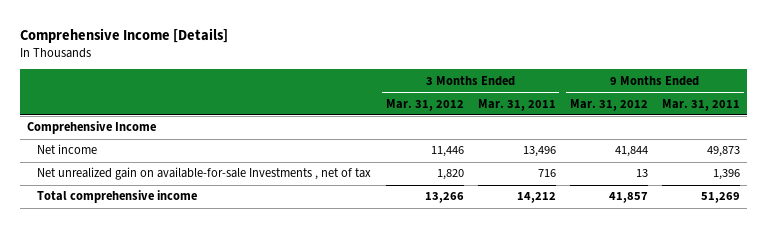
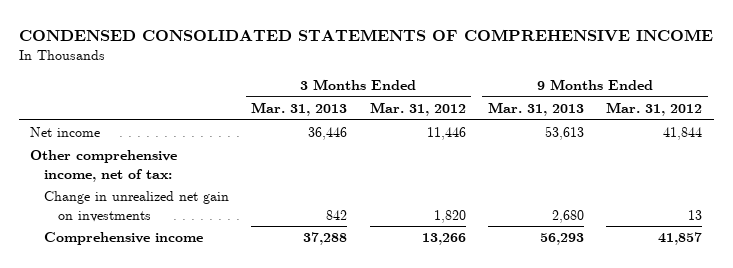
[20,27,229,43] Comprehensive Income [Details] -> [18,28,713,42] CONDENSED CONSOLIDATED STATEMENTS OF COMPREHENSIVE INCOME
[477,98,556,111] Mar. 31, 2011 -> none
[662,98,741,111] Mar. 31, 2011 -> none
none -> [251,102,348,117] Mar. 31, 2013
none -> [488,102,585,117] Mar. 31, 2013
[27,121,157,135] Comprehensive Income -> none
none -> [30,150,178,182] Other comprehensive income, net of tax:
[37,167,372,181] Net unrealized gain on available-for-sale Investments , net of tax -> [43,191,229,222] Change in unrealized net gain on investments
[37,190,198,204] Total comprehensive income -> [43,232,203,246] Comprehensive income

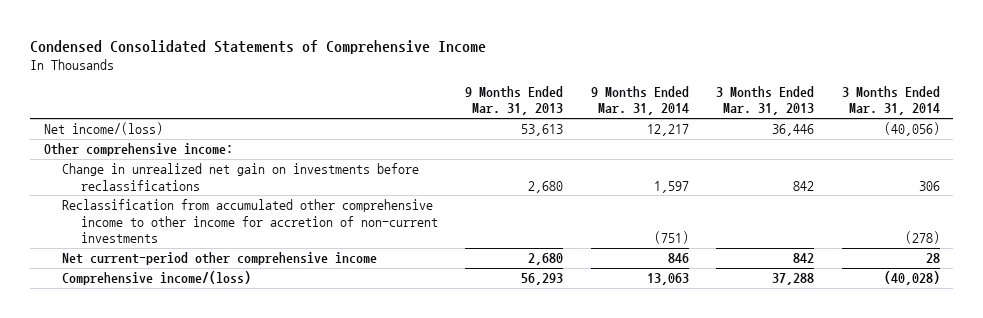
[18,28,713,42] CONDENSED CONSOLIDATED STATEMENTS OF COMPREHENSIVE INCOME -> [29,39,486,54] Condensed Consolidated Statements of Comprehensive Income
[369,102,466,117] Mar. 31, 2012 -> none
[606,102,703,117] Mar. 31, 2012 -> none
none -> [590,85,689,116] 9 Months Ended Mar. 31, 2014
none -> [841,85,940,116] 3 Months Ended Mar. 31, 2014
[30,127,101,138] Net income -> [43,122,163,136] Net income/(loss)
[30,150,178,182] Other comprehensive income, net of tax: -> [43,143,233,157] Other comprehensive income:
[43,191,229,222] Change in unrealized net gain on investments -> [62,163,420,191] Change in unrealized net gain on investments before reclassifications
none -> [62,199,438,244] Reclassification from accumulated other comprehensive income to other income for accretion of non-current investments
none -> [62,252,378,266] Net current-period other comprehensive income
[43,232,203,246] Comprehensive income -> [62,271,252,286] Comprehensive income/(loss)

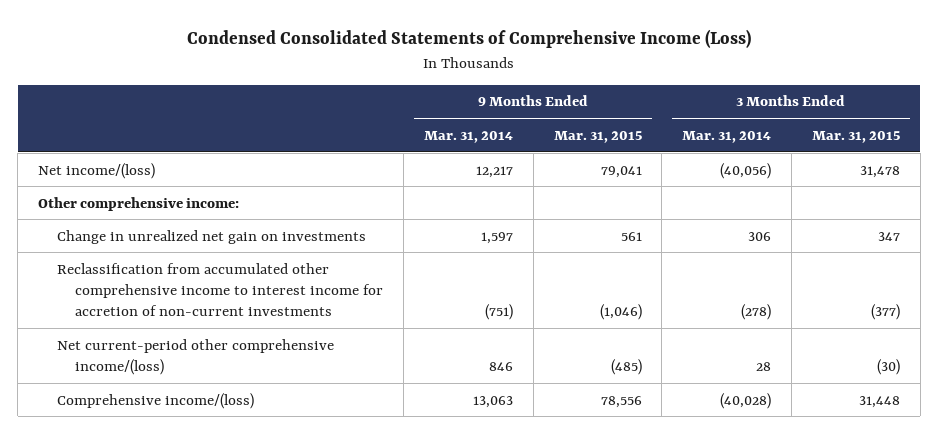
[29,39,486,54] Condensed Consolidated Statements of Comprehensive Income -> [187,29,752,49] Condensed Consolidated Statements of Comprehensive Income (Loss)
[465,85,564,116] 9 Months Ended Mar. 31, 2013 -> none
[716,85,815,116] 3 Months Ended Mar. 31, 2013 -> none
none -> [553,130,642,143] Mar. 31, 2015
none -> [812,130,901,143] Mar. 31, 2015
[62,163,420,191] Change in unrealized net gain on investments before reclassifications -> [56,229,366,244] Change in unrealized net gain on investments
[62,199,438,244] Reclassification from accumulated other comprehensive income to other income for accretion of non-current investments -> [56,262,384,317] Reclassification from accumulated other comprehensive income to interest income for accretion of non-current investments
[62,252,378,266] Net current-period other comprehensive income -> [56,338,334,375] Net current-period other comprehensive income/(loss)

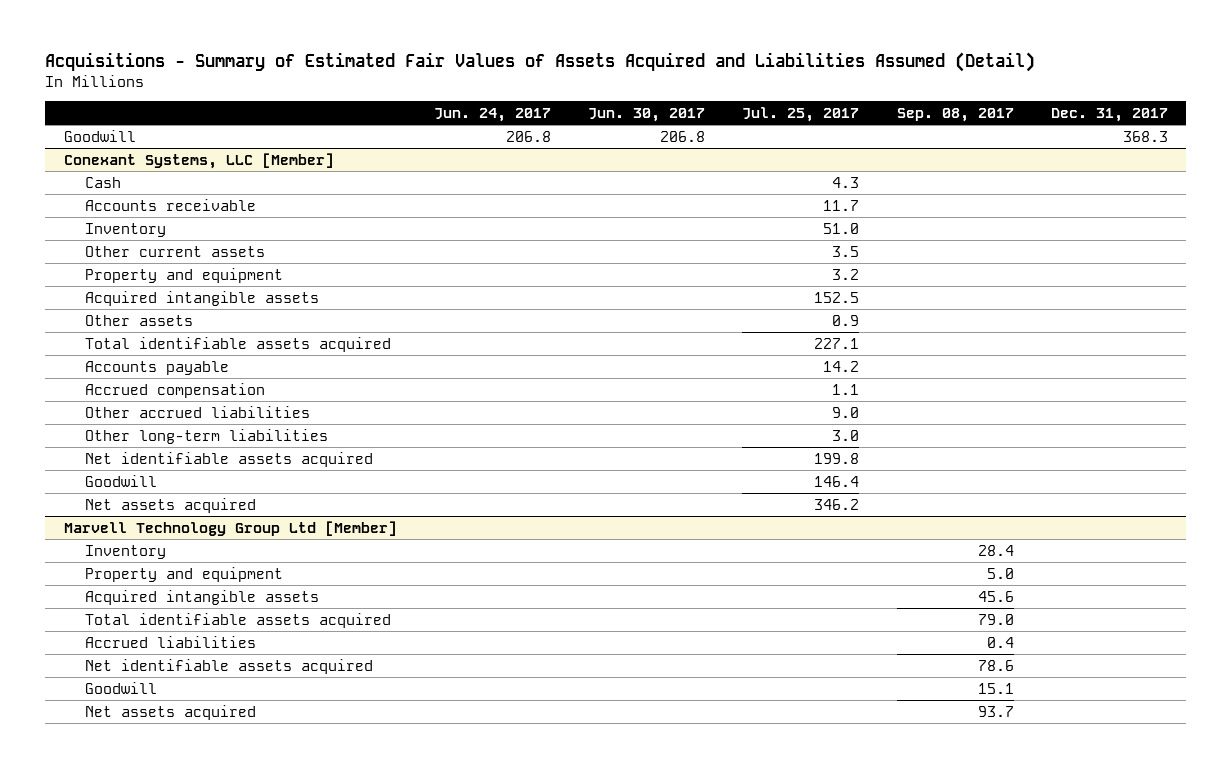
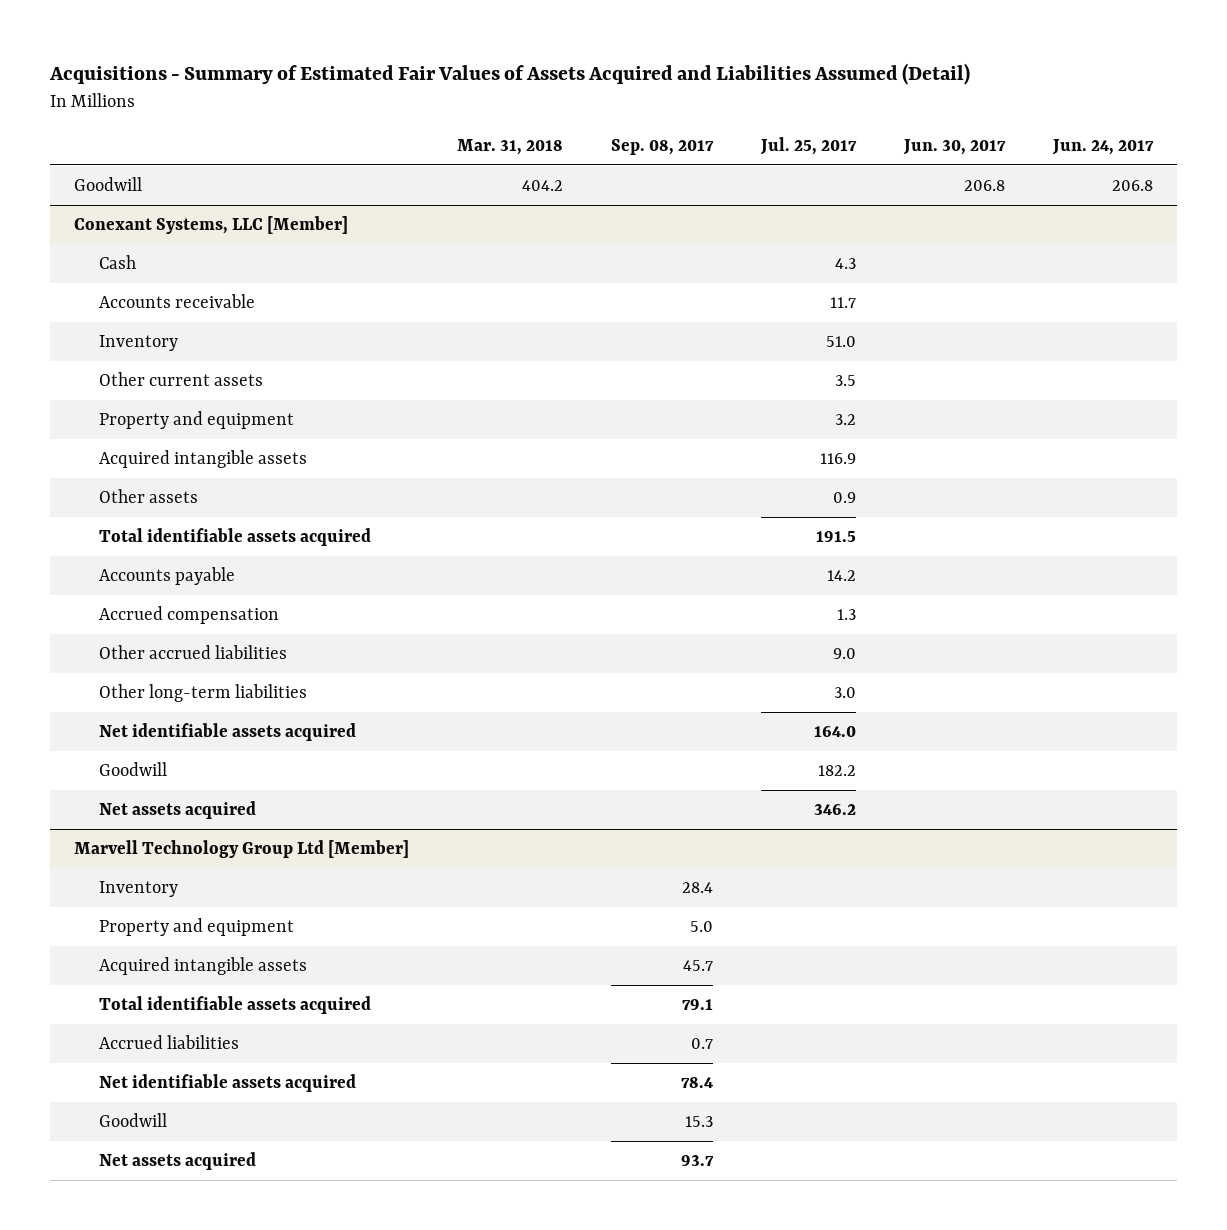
[1050,107,1168,122] Dec. 31, 2017 -> none
none -> [457,138,564,155] Mar. 31, 2018
[814,291,860,303] 152.5 -> [820,452,857,464] 116.9
[814,337,860,349] 227.1 -> [816,530,857,542] 191.5
[832,383,860,395] 1.1 -> [837,608,857,620] 1.3
[814,452,860,464] 199.8 -> [814,725,857,737] 164.0
[814,475,860,487] 146.4 -> [818,764,857,776] 182.2
[977,590,1014,602] 45.6 -> [683,959,714,971] 45.7
[977,613,1014,625] 79.0 -> [682,998,714,1010] 79.1
[986,636,1014,648] 0.4 -> [691,1037,714,1049] 0.7
[977,659,1014,671] 78.6 -> [681,1076,714,1088] 78.4
[977,682,1014,694] 15.1 -> [685,1115,714,1127] 15.3

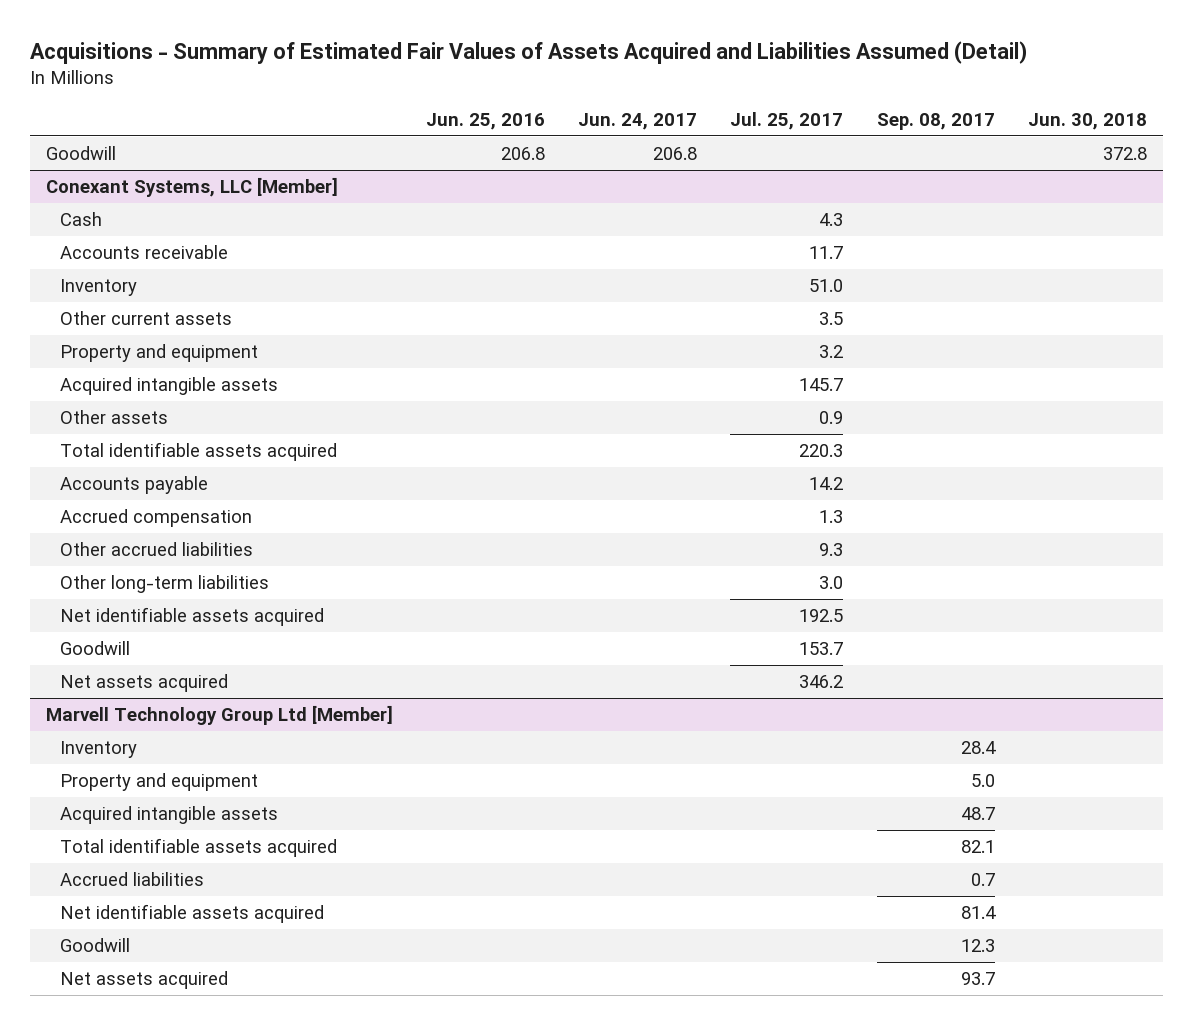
[457,138,564,155] Mar. 31, 2018 -> none
[903,138,1007,155] Jun. 30, 2017 -> none
none -> [426,112,546,130] Jun. 25, 2016
none -> [1027,112,1147,130] Jun. 30, 2018
[820,452,857,464] 116.9 -> [799,378,844,392] 145.7
[816,530,857,542] 191.5 -> [799,444,844,458] 220.3
[833,647,857,659] 9.0 -> [819,543,844,557] 9.3
[814,725,857,737] 164.0 -> [799,609,844,623] 192.5
[818,764,857,776] 182.2 -> [799,642,844,656] 153.7
[683,959,714,971] 45.7 -> [960,807,995,821] 48.7
[682,998,714,1010] 79.1 -> [960,840,995,854] 82.1
[681,1076,714,1088] 78.4 -> [960,906,996,920] 81.4
[685,1115,714,1127] 15.3 -> [960,939,995,953] 12.3

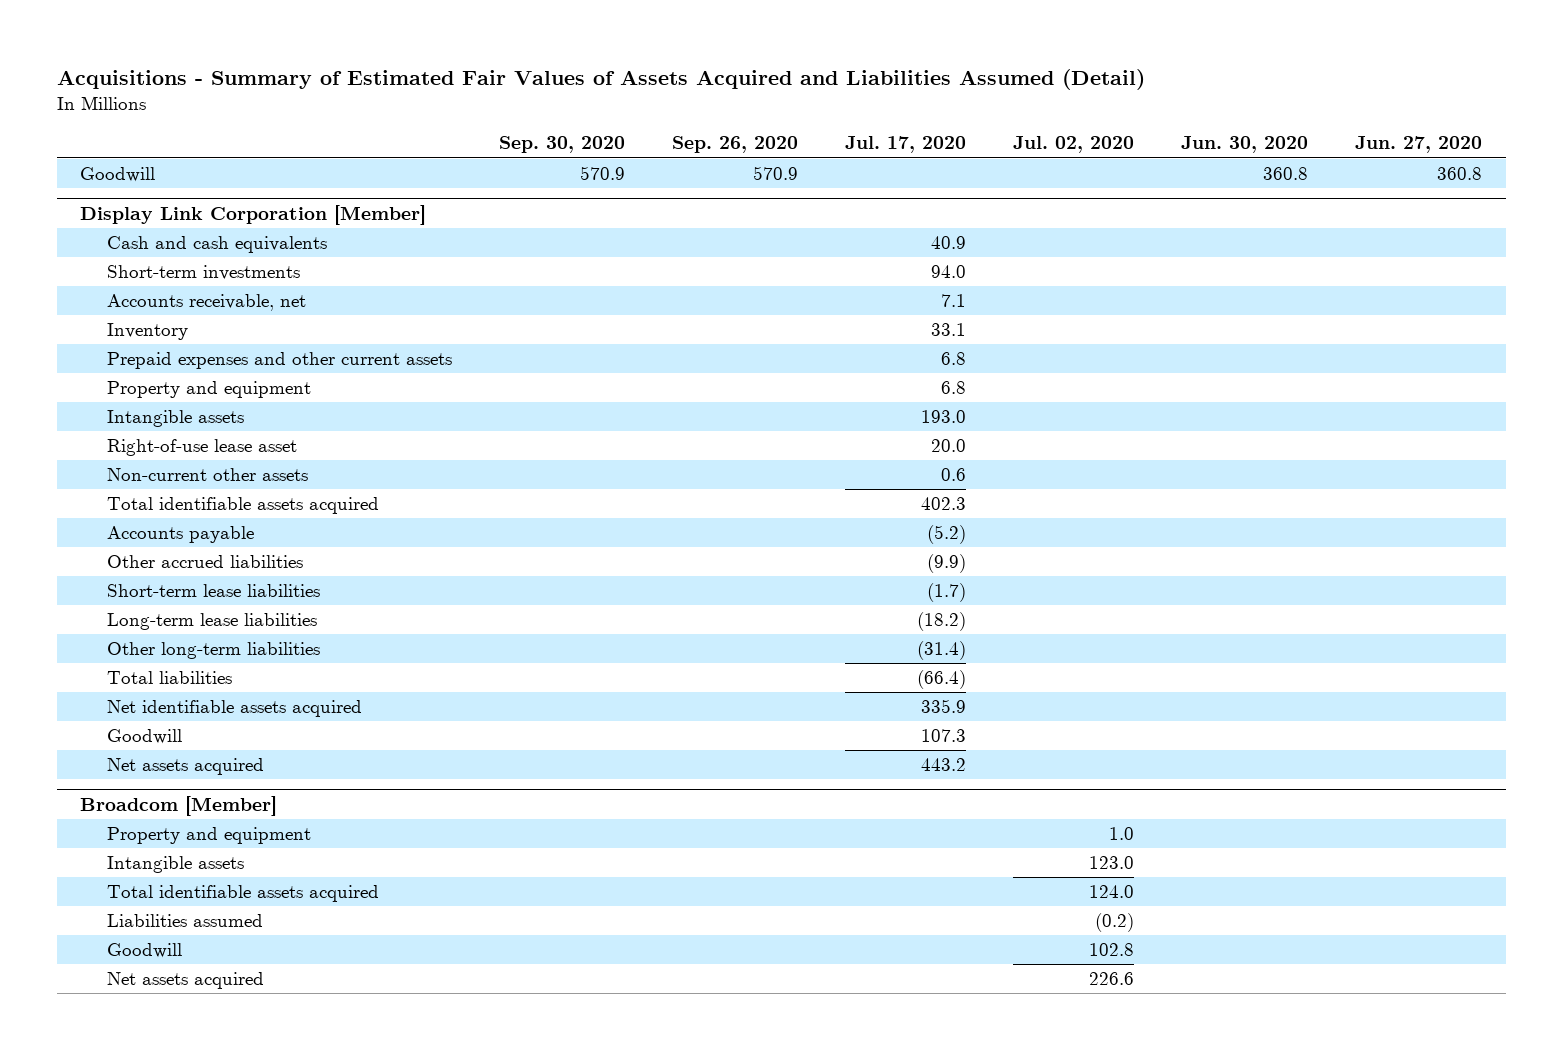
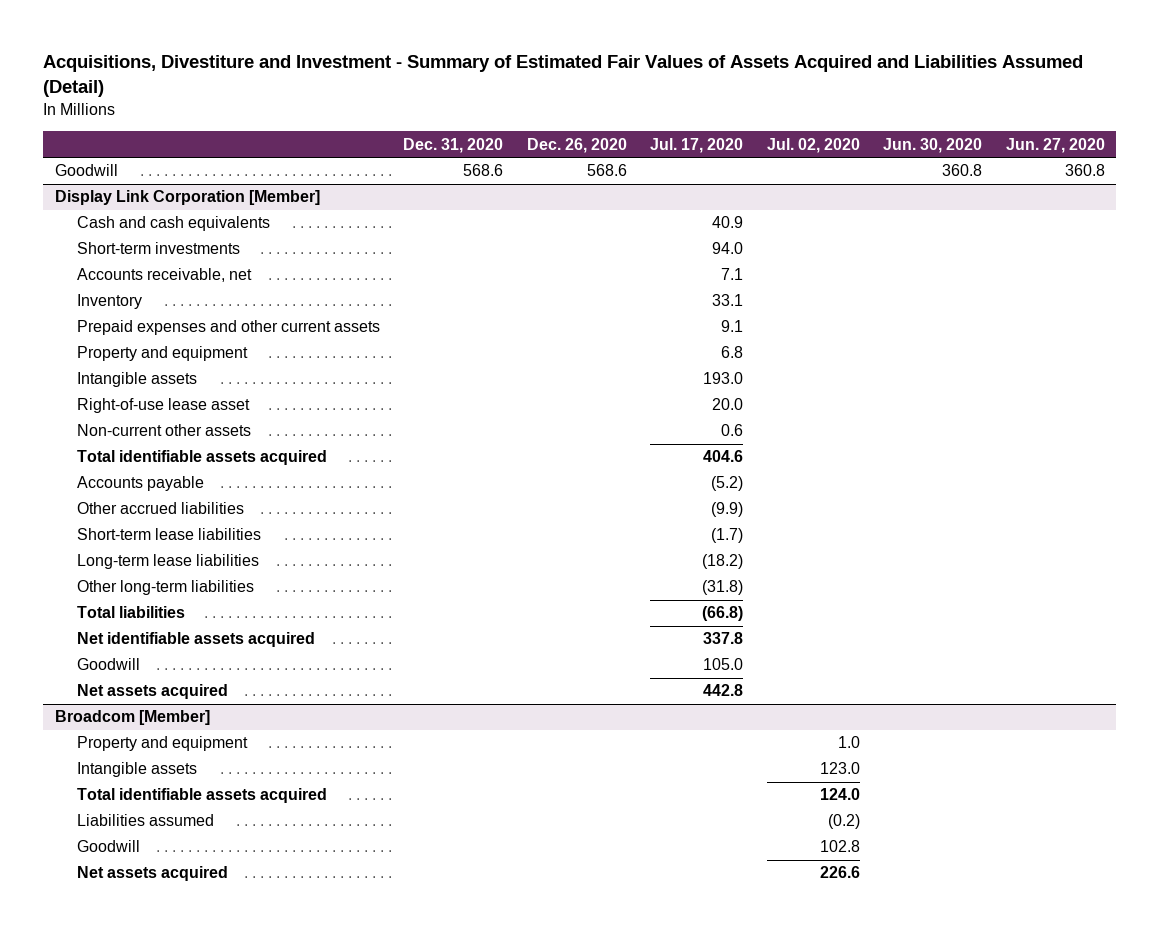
[56,69,1145,91] Acquisitions - Summary of Estimated Fair Values of Assets Acquired and Liabilities Assumed (Detail) -> [42,55,1083,98] Acquisitions, Divestiture and Investment - Summary of Estimated Fair Values of Assets Acquired and Liabilities Assumed (Detail)
[498,136,625,154] Sep. 30, 2020 -> none
[672,136,799,154] Sep. 26, 2020 -> none
none -> [403,137,504,153] Dec. 31, 2020
none -> [526,137,627,153] Dec. 26, 2020
[941,351,967,365] 6.8 -> [721,320,744,333] 9.1
[921,496,967,510] 402.3 -> [703,450,744,463] 404.6
[917,640,967,660] (31.4) -> [702,580,744,596] (31.8)
[917,669,967,689] (66.4) -> [702,606,744,622] (66.8)
[921,698,967,713] 335.9 -> [703,632,744,645] 337.8
[921,728,967,742] 107.3 -> [703,658,744,671] 105.0
[921,757,967,771] 443.2 -> [703,684,744,697] 442.8

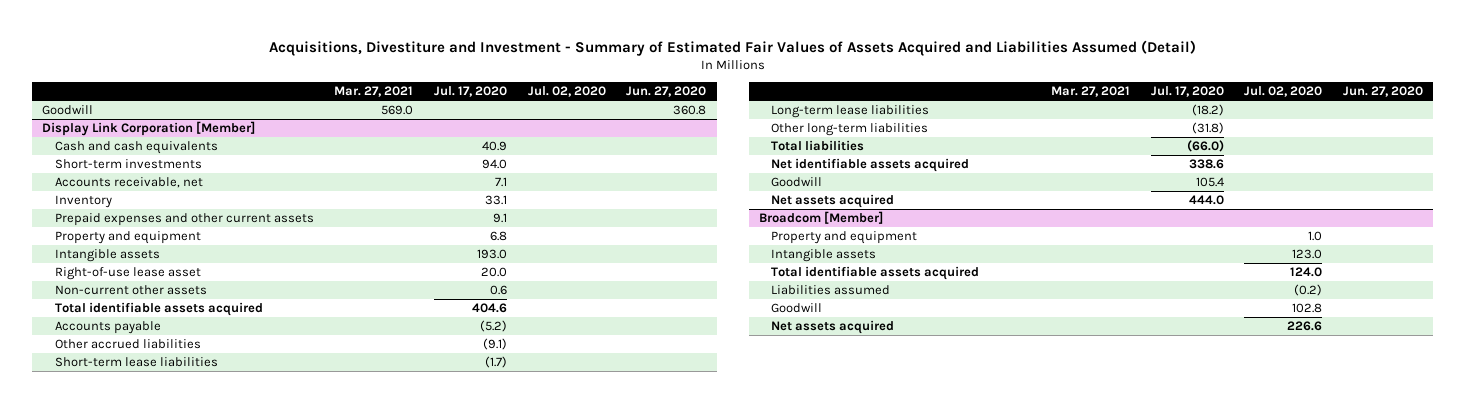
[403,137,504,153] Dec. 31, 2020 -> none
[526,137,627,153] Dec. 26, 2020 -> none
[883,137,983,153] Jun. 30, 2020 -> none
none -> [334,86,414,98] Mar. 27, 2021
[711,502,744,518] (9.9) -> [482,338,507,351] (9.1)
[702,606,744,622] (66.8) -> [1186,140,1224,153] (66.0)
[703,632,744,645] 337.8 -> [1188,159,1224,170] 338.6
[703,658,744,671] 105.0 -> [1195,177,1224,188] 105.4
[703,684,744,697] 442.8 -> [1188,195,1224,206] 444.0

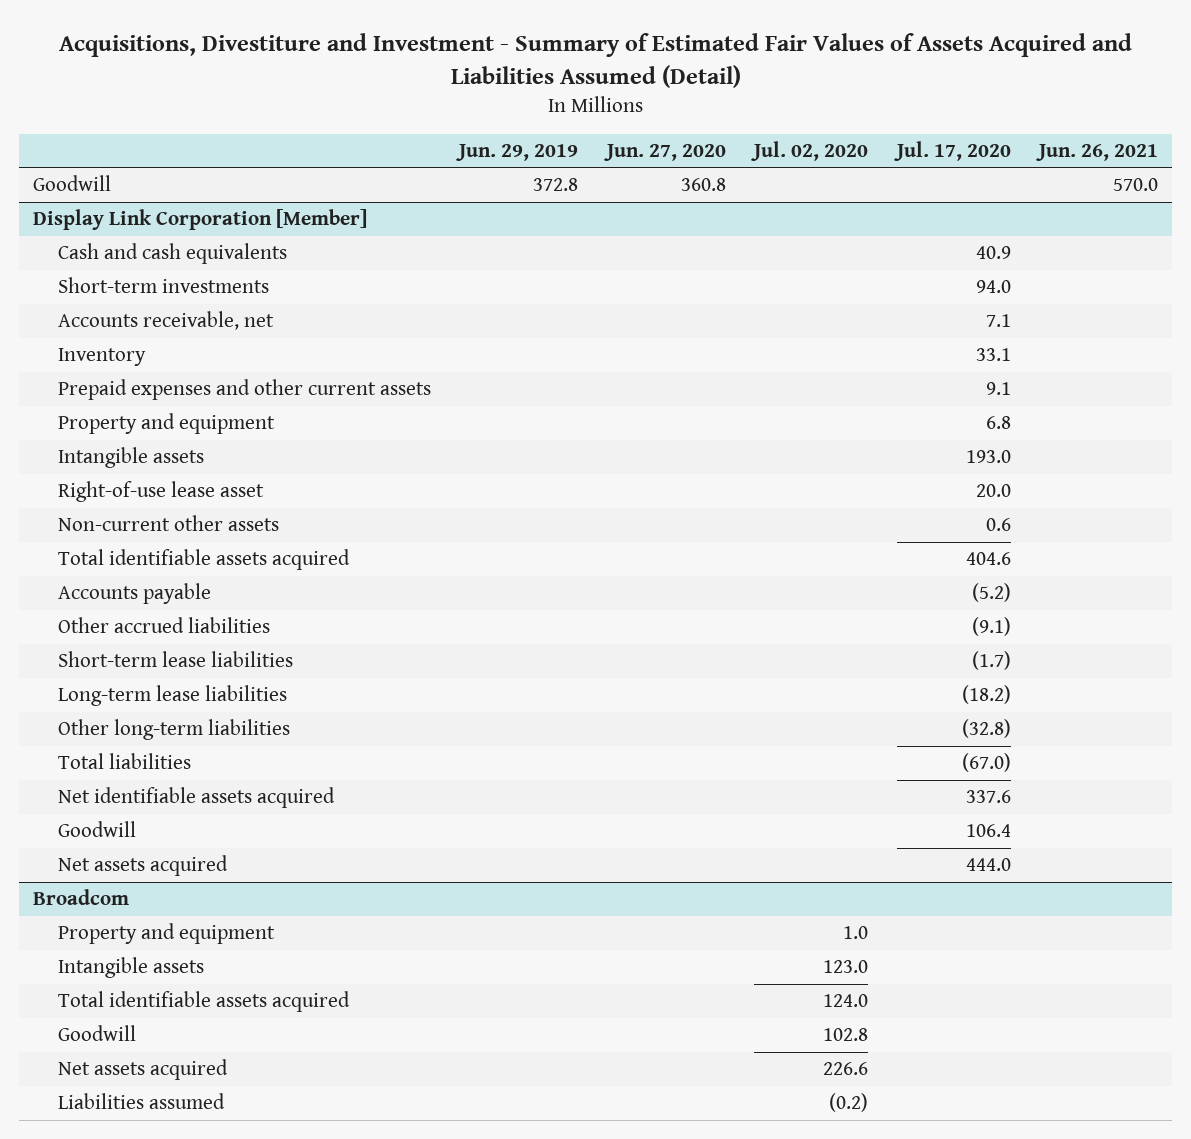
[334,86,414,98] Mar. 27, 2021 -> none
none -> [456,143,579,161] Jun. 29, 2019
none -> [1036,143,1159,161] Jun. 26, 2021
[1191,122,1224,135] (31.8) -> [961,719,1011,739] (32.8)
[1186,140,1224,153] (66.0) -> [961,753,1011,773] (67.0)
[1188,159,1224,170] 338.6 -> [965,790,1011,804] 337.6
[1195,177,1224,188] 105.4 -> [965,824,1011,838] 106.4
[759,211,884,225] Broadcom [Member] -> [32,889,129,906] Broadcom
[771,285,891,296] Liabilities assumed -> none
none -> [57,1093,225,1110] Liabilities assumed

